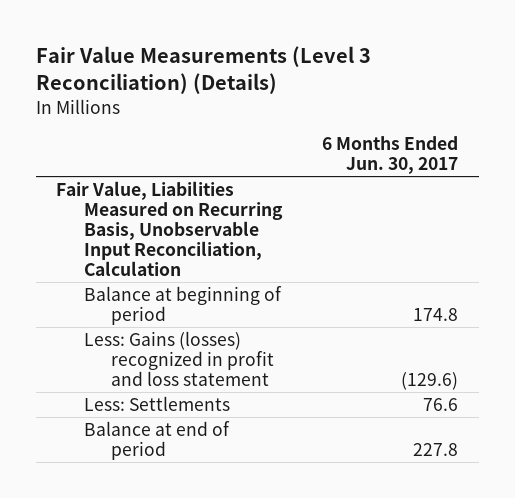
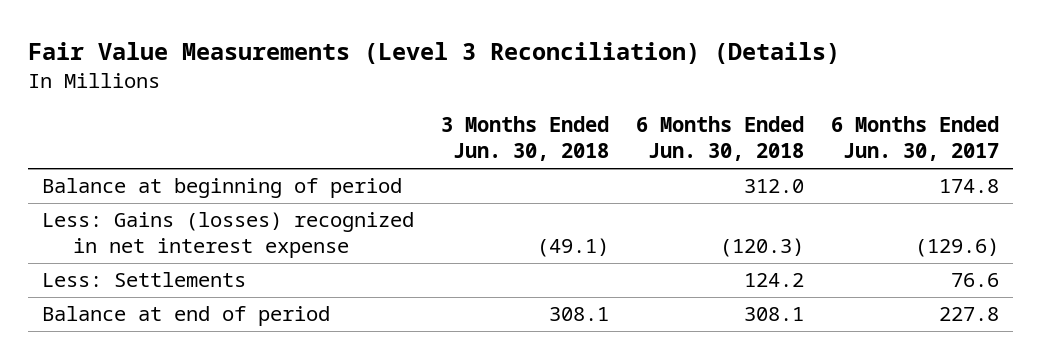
none -> [440,116,609,162] 3 Months Ended Jun. 30, 2018
none -> [636,116,805,162] 6 Months Ended Jun. 30, 2018
[56,180,283,277] Fair Value, Liabilities Measured on Recurring Basis, Unobservable Input Reconciliation, Calculation -> none
[83,330,274,387] Less: Gains (losses) recognized in profit and loss statement -> [41,212,414,259] Less: Gains (losses) recognized in net interest expense

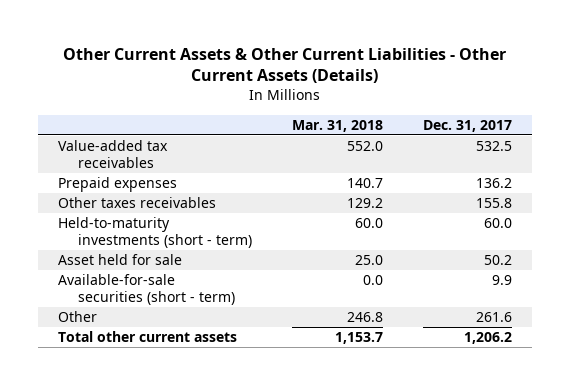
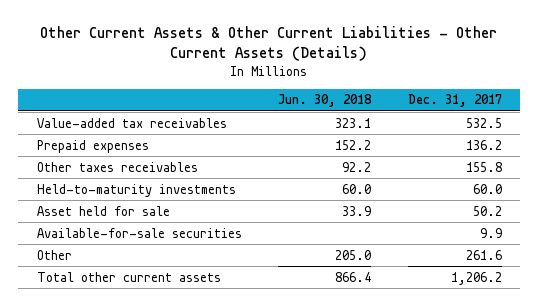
[291,119,383,132] Mar. 31, 2018 -> none
none -> [278,94,373,108] Jun. 30, 2018
[57,217,252,248] Held-to-maturity investments (short - term) -> [36,183,236,197] Held-to-maturity investments
[57,274,235,305] Available-for-sale securities (short - term) -> [36,227,242,238] Available-for-sale securities

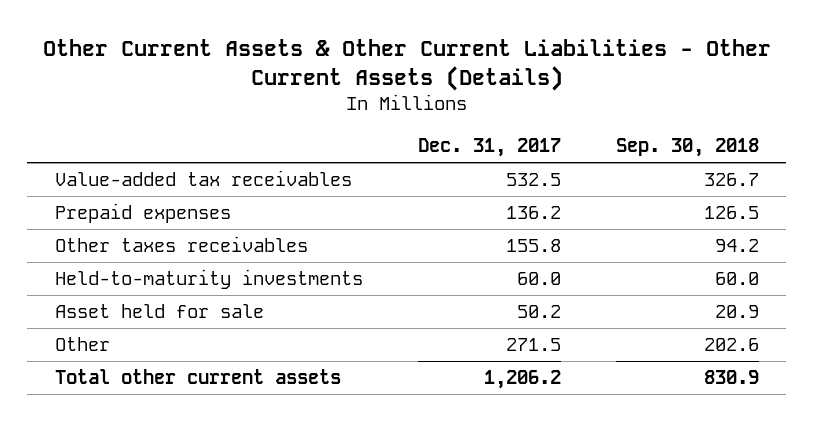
[278,94,373,108] Jun. 30, 2018 -> none
none -> [615,137,759,157] Sep. 30, 2018
[36,227,242,238] Available-for-sale securities -> none
[465,249,502,260] 261.6 -> [505,338,561,352] 271.5

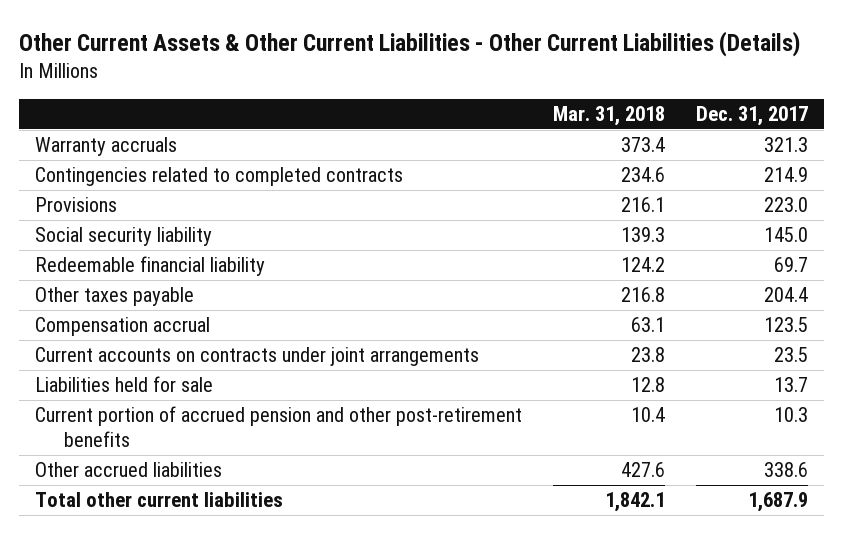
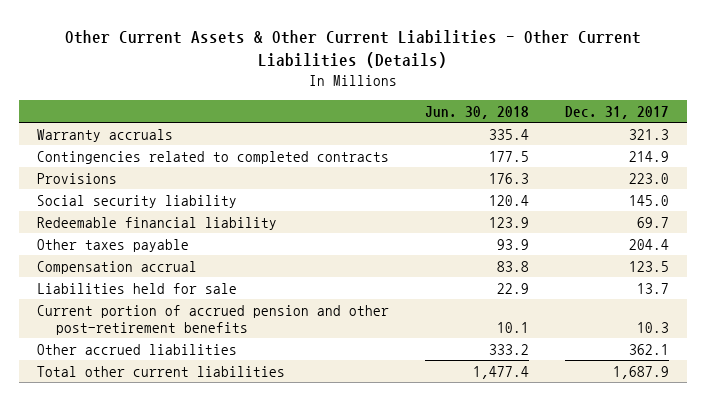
[553,106,666,127] Mar. 31, 2018 -> none
none -> [425,105,530,119] Jun. 30, 2018
[34,347,479,367] Current accounts on contracts under joint arrangements -> none
[764,462,809,478] 338.6 -> [628,343,669,355] 362.1

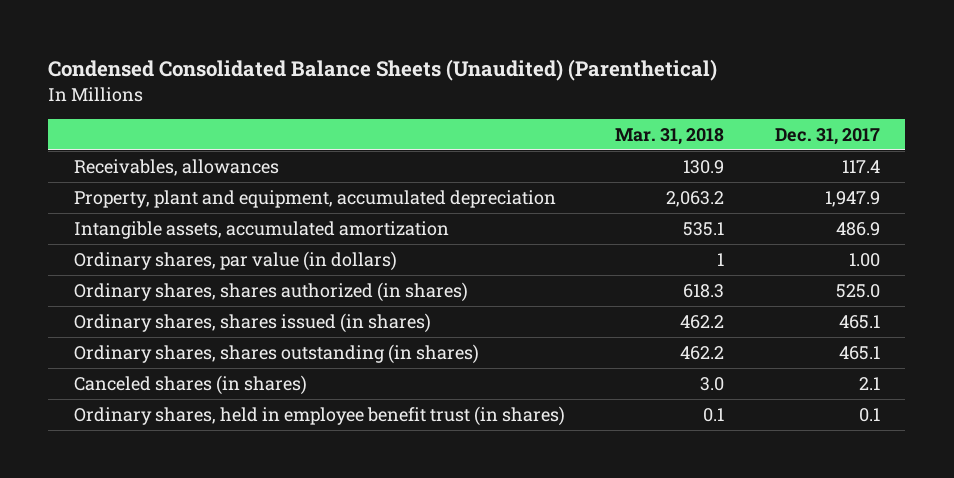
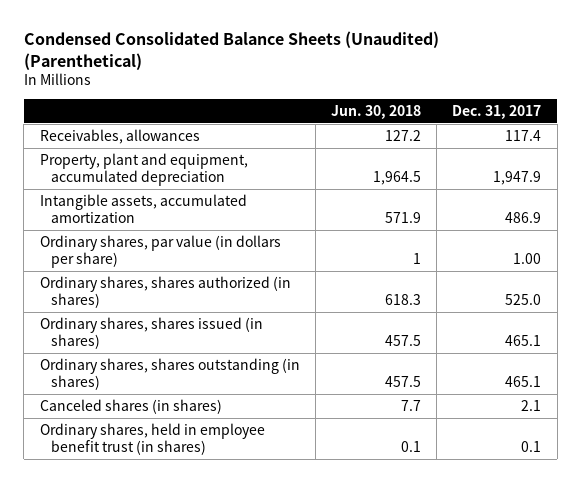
[615,127,725,145] Mar. 31, 2018 -> none
none -> [331,105,422,120] Jun. 30, 2018
[73,251,397,272] Ordinary shares, par value (in dollars) -> [39,234,281,269] Ordinary shares, par value (in dollars per share)

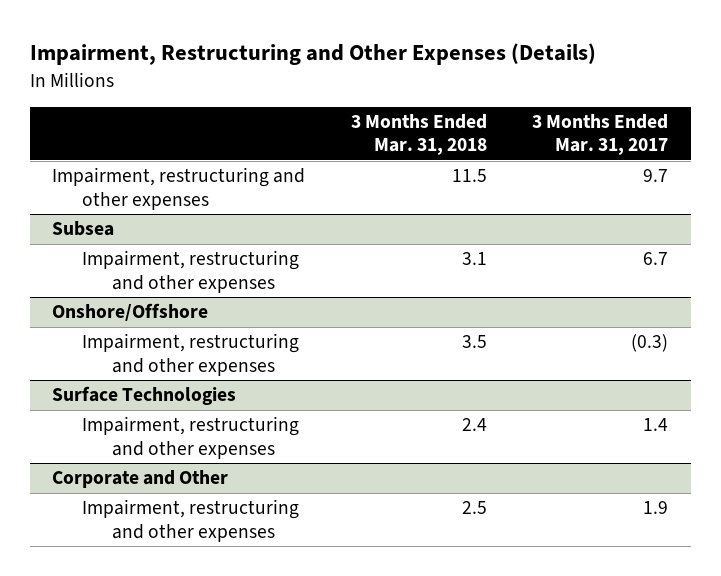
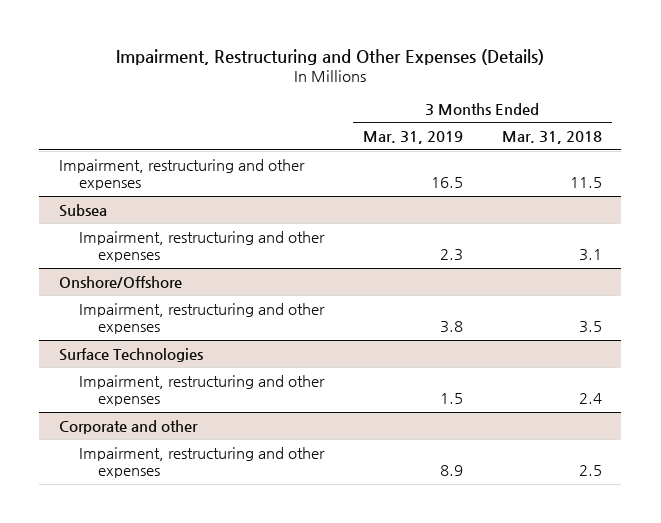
[532,113,669,156] 3 Months Ended Mar. 31, 2017 -> none
none -> [362,131,463,145] Mar. 31, 2019
[52,470,229,489] Corporate and Other -> [58,419,198,434] Corporate and other

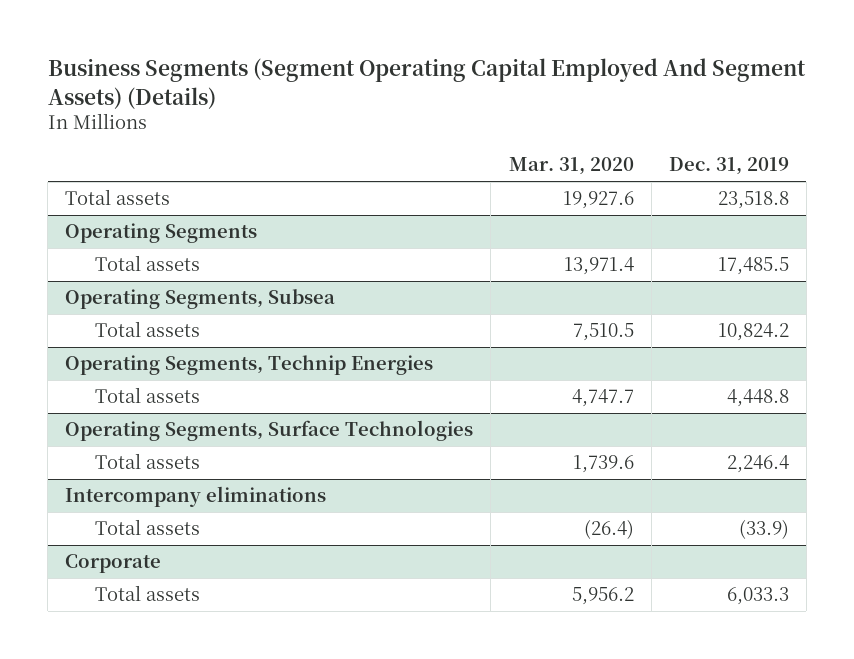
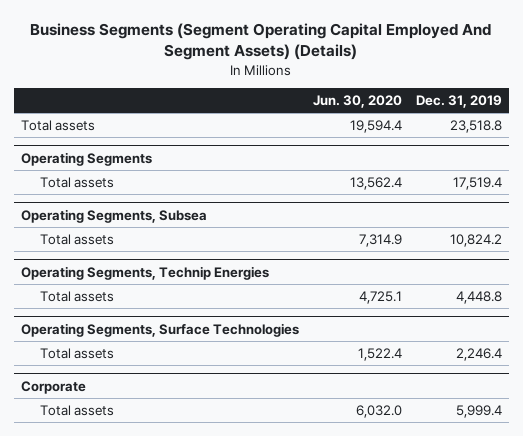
[508,157,634,176] Mar. 31, 2020 -> none
none -> [312,95,402,109] Jun. 30, 2020
[717,257,789,276] 17,485.5 -> [453,176,503,190] 17,519.4
[65,486,327,508] Intercompany eliminations -> none
[94,519,200,536] Total assets -> none
[726,587,789,606] 6,033.3 -> [456,404,503,418] 5,999.4

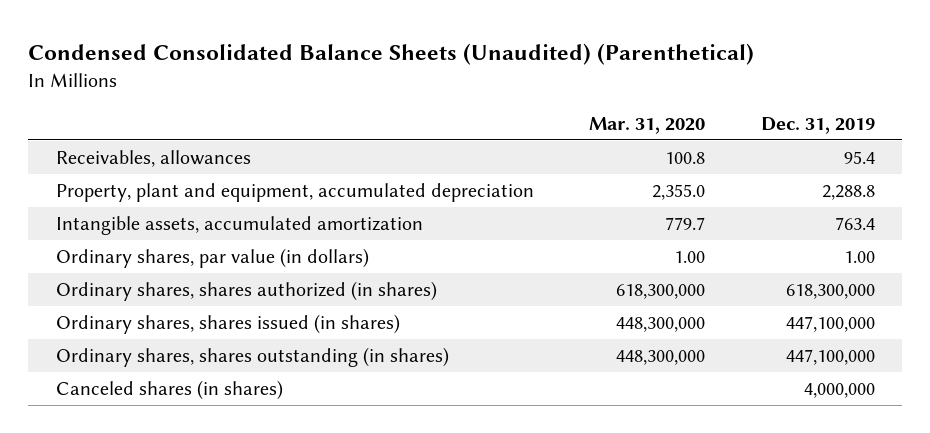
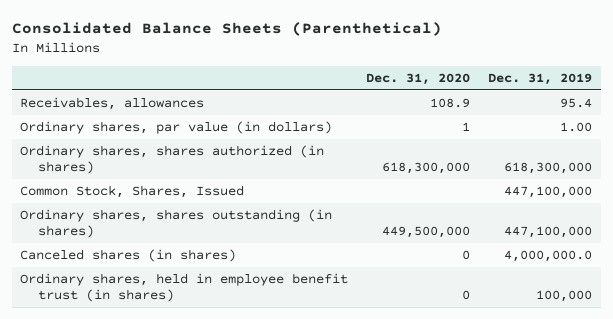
[28,42,755,65] Condensed Consolidated Balance Sheets (Unaudited) (Parenthetical) -> [11,22,442,37] Consolidated Balance Sheets (Parenthetical)
[589,116,706,134] Mar. 31, 2020 -> none
none -> [366,72,471,85] Dec. 31, 2020
[55,182,534,202] Property, plant and equipment, accumulated depreciation -> none
[55,215,423,235] Intangible assets, accumulated amortization -> none
[55,313,400,334] Ordinary shares, shares issued (in shares) -> [20,185,245,199] Common Stock, Shares, Issued
[803,382,875,398] 4,000,000 -> [504,250,593,263] 4,000,000.0
none -> [20,273,349,303] Ordinary shares, held in employee benefit trust (in shares)

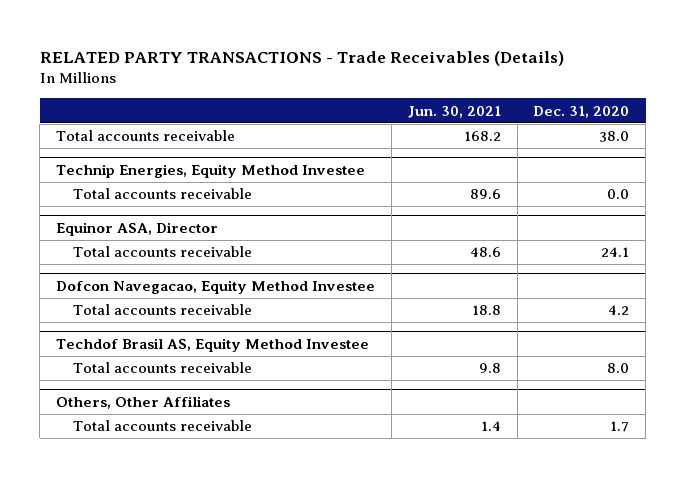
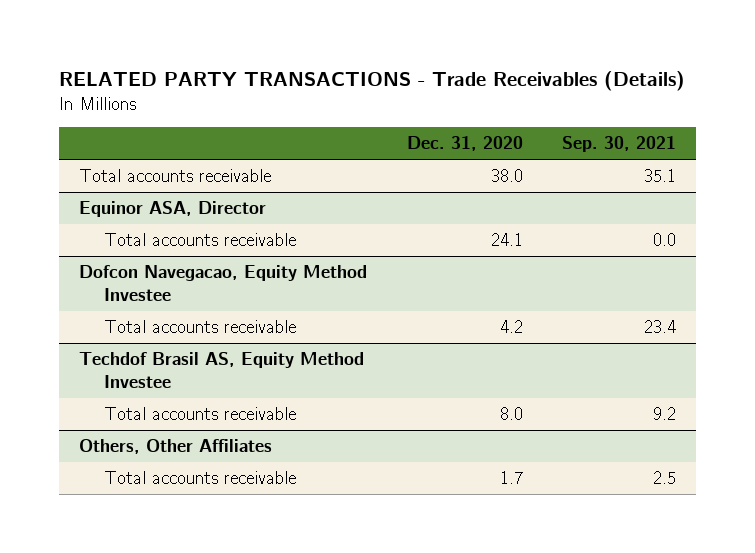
[407,105,501,118] Jun. 30, 2021 -> none
none -> [562,136,677,153] Sep. 30, 2021
[56,163,366,178] Technip Energies, Equity Method Investee -> none
[73,188,253,200] Total accounts receivable -> none

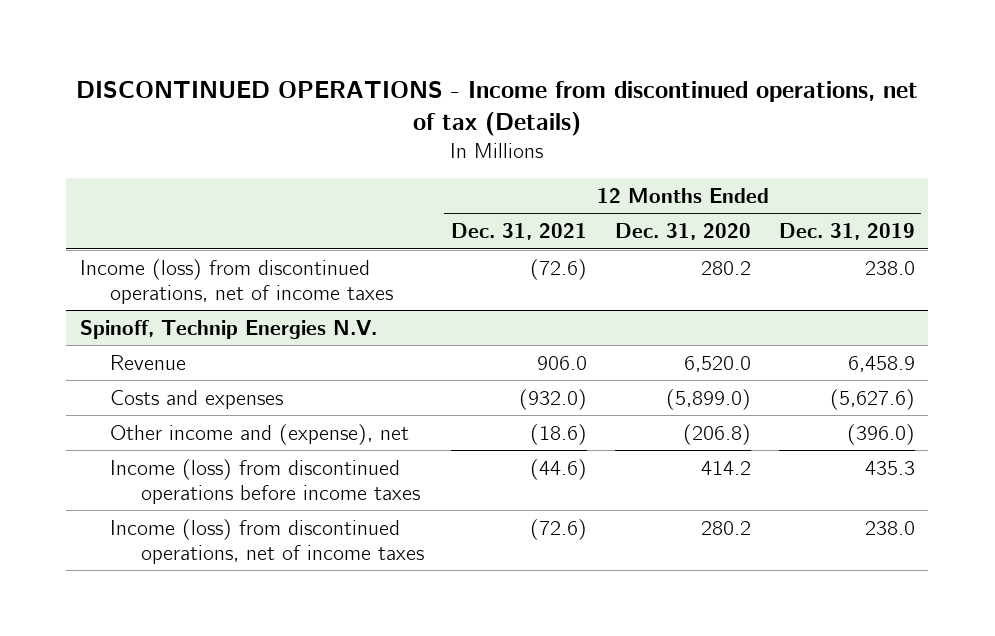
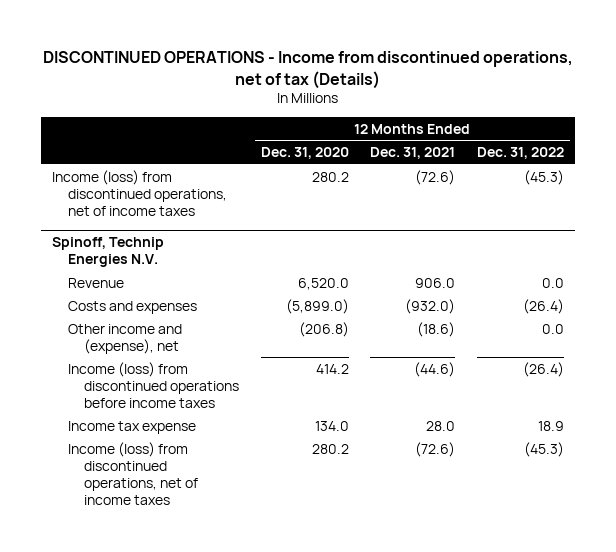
[778,223,915,241] Dec. 31, 2019 -> none
none -> [477,147,565,160] Dec. 31, 2022
none -> [67,420,196,434] Income tax expense

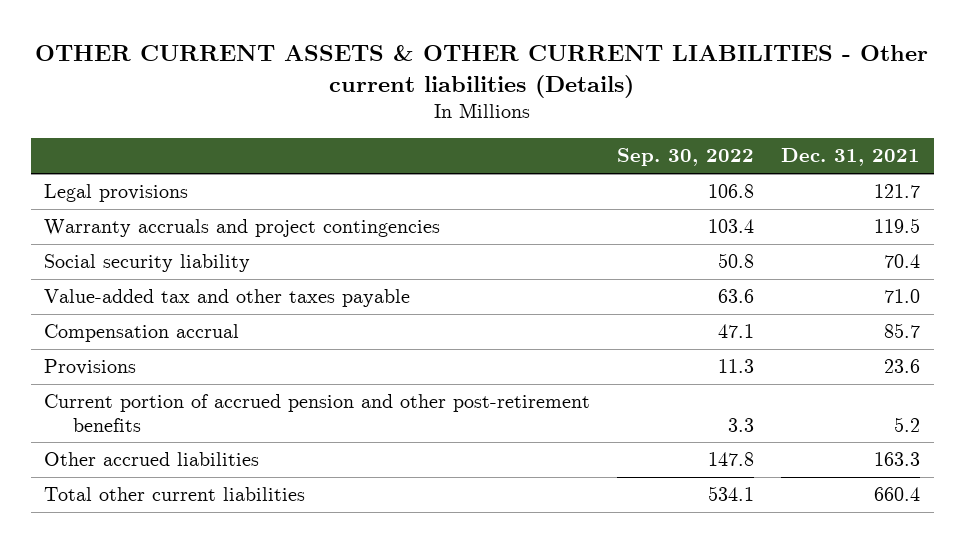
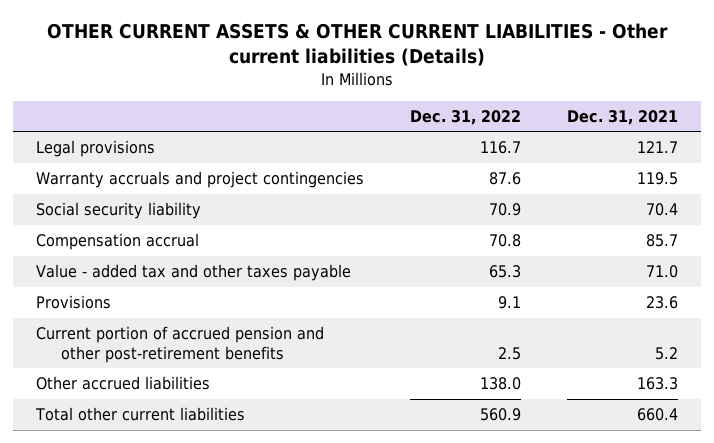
[617,148,755,167] Sep. 30, 2022 -> none
none -> [410,109,522,125] Dec. 31, 2022
[44,289,411,308] Value-added tax and other taxes payable -> none
none -> [36,264,352,282] Value - added tax and other taxes payable

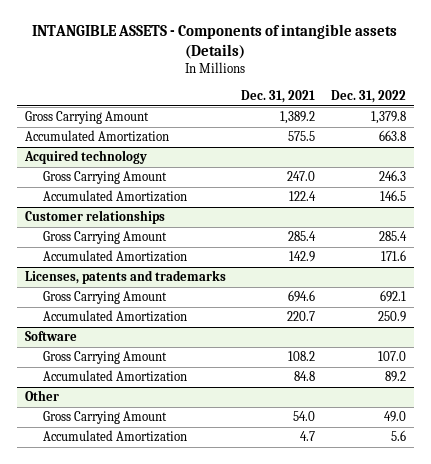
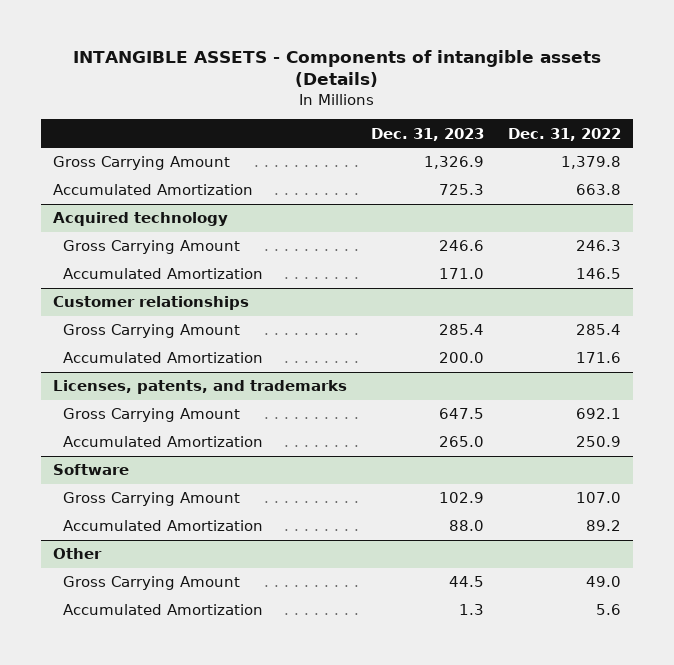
[241,89,316,103] Dec. 31, 2021 -> none
none -> [371,127,485,141] Dec. 31, 2023
[24,270,226,285] Licenses, patents and trademarks -> [52,380,347,395] Licenses, patents, and trademarks

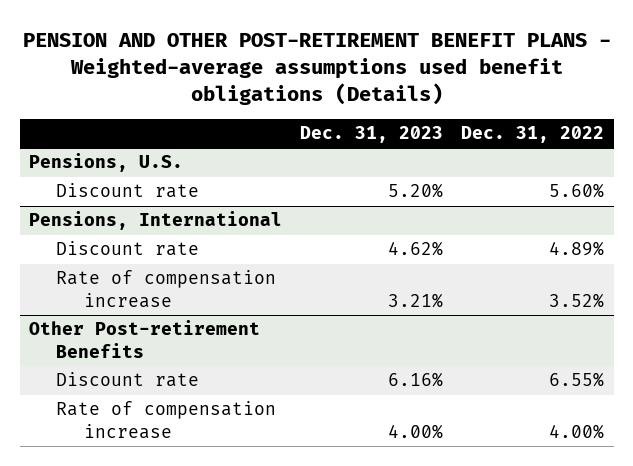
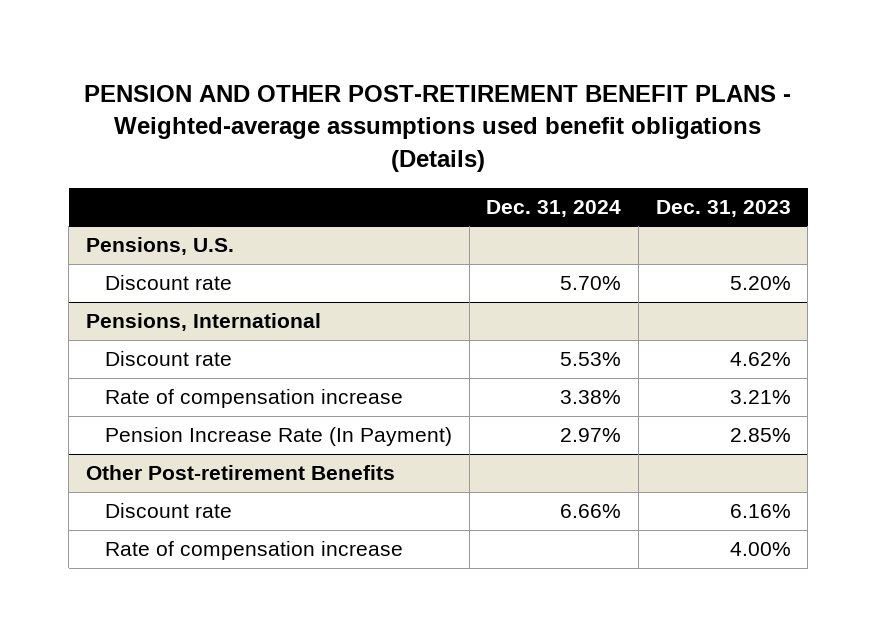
[461,126,605,144] Dec. 31, 2022 -> none
none -> [486,199,622,217] Dec. 31, 2024
none -> [105,427,453,447] Pension Increase Rate (In Payment)

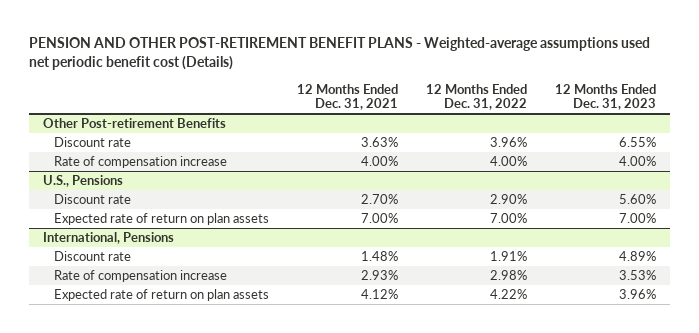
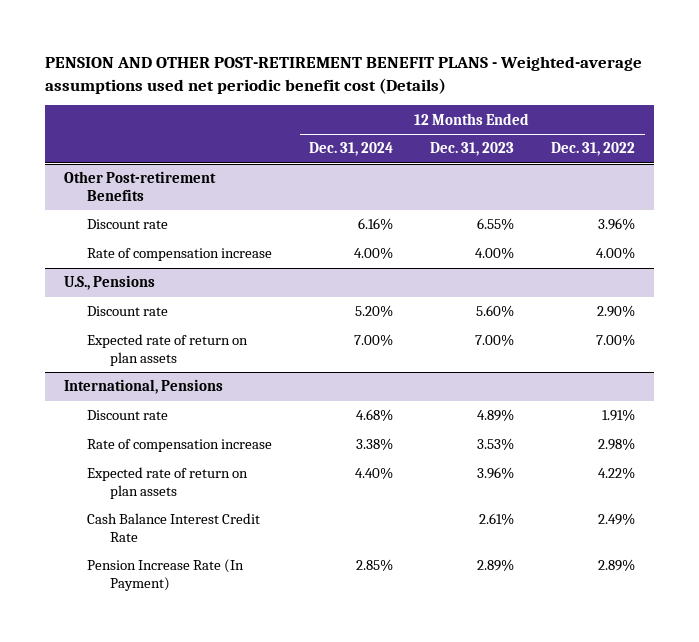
[297,83,399,111] 12 Months Ended Dec. 31, 2021 -> none
none -> [309,142,394,157] Dec. 31, 2024
none -> [86,513,260,543] Cash Balance Interest Credit Rate
none -> [86,559,244,592] Pension Increase Rate (In Payment)

